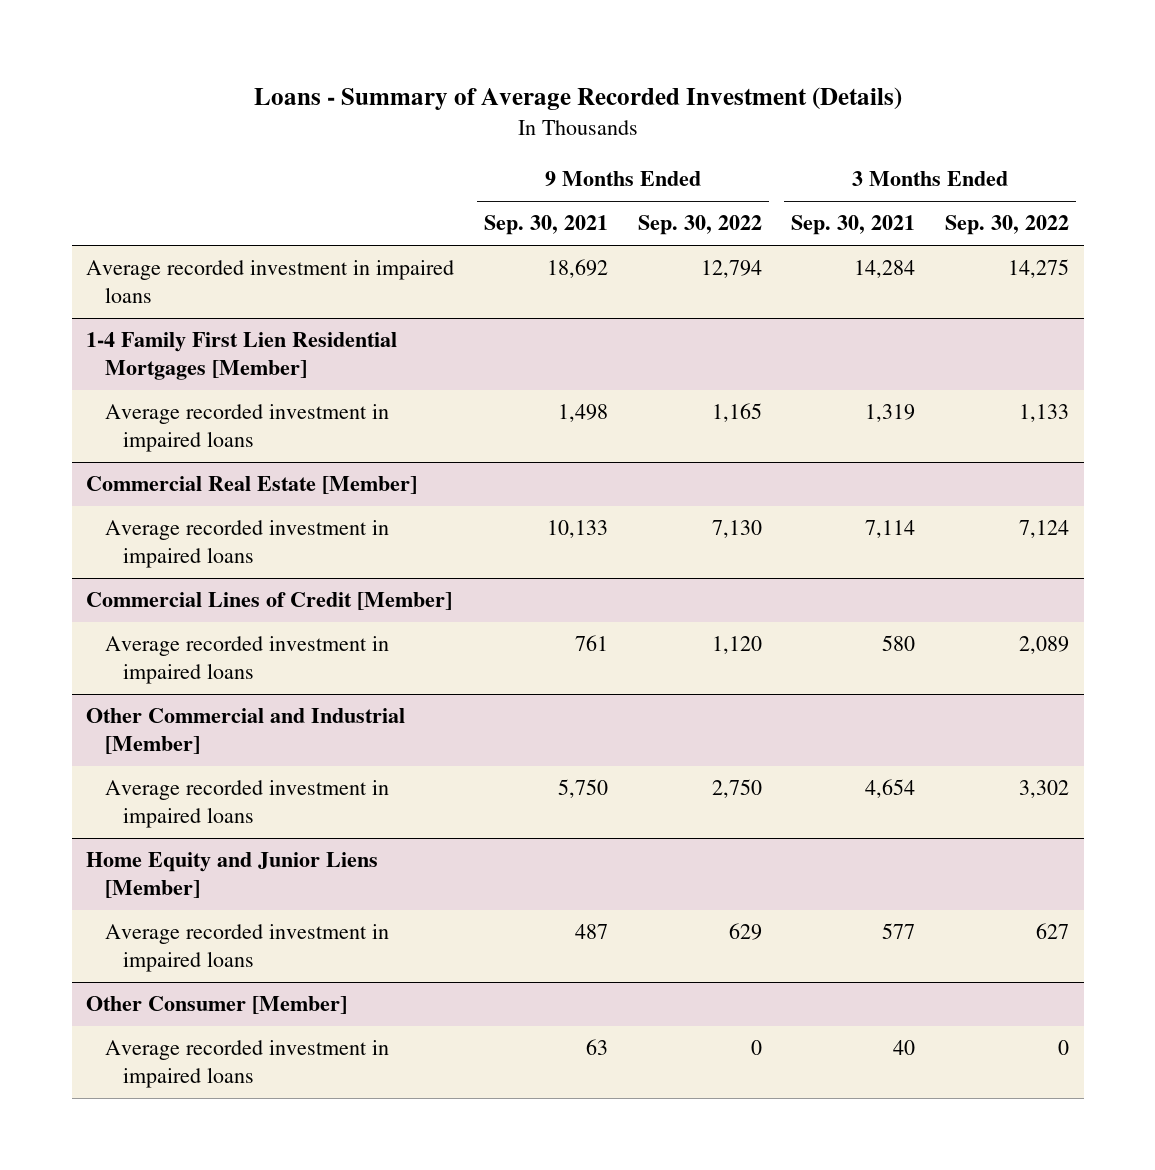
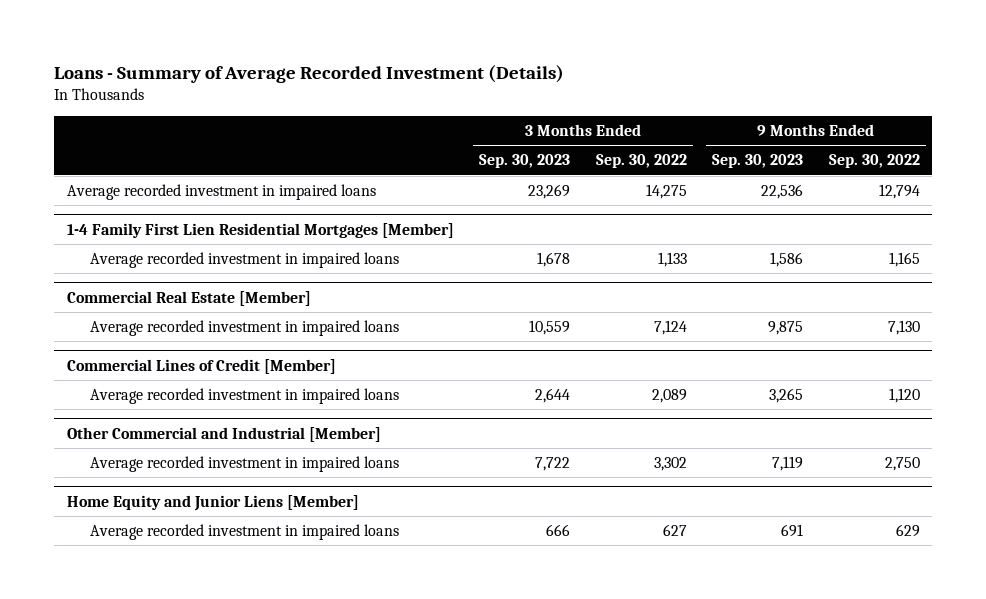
[483,215,608,236] Sep. 30, 2021 -> none
[791,215,916,236] Sep. 30, 2021 -> none
none -> [479,154,571,169] Sep. 30, 2023
none -> [712,154,804,169] Sep. 30, 2023
[86,996,348,1015] Other Consumer [Member] -> none
[104,1040,389,1088] Average recorded investment in impaired loans -> none

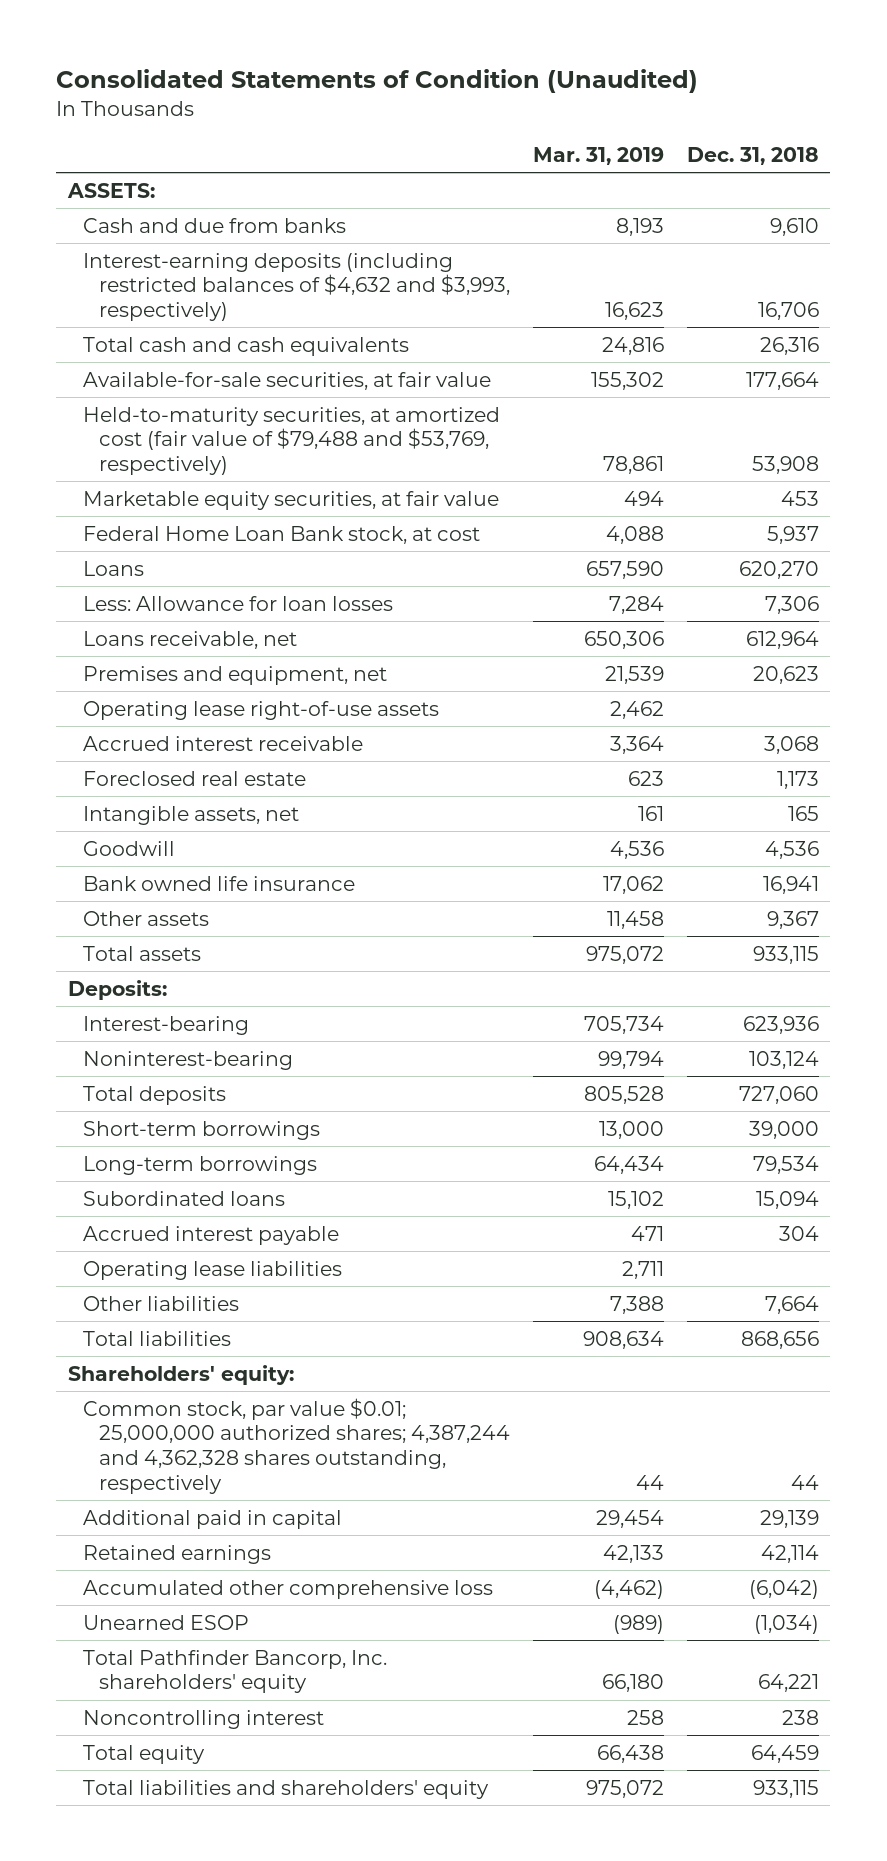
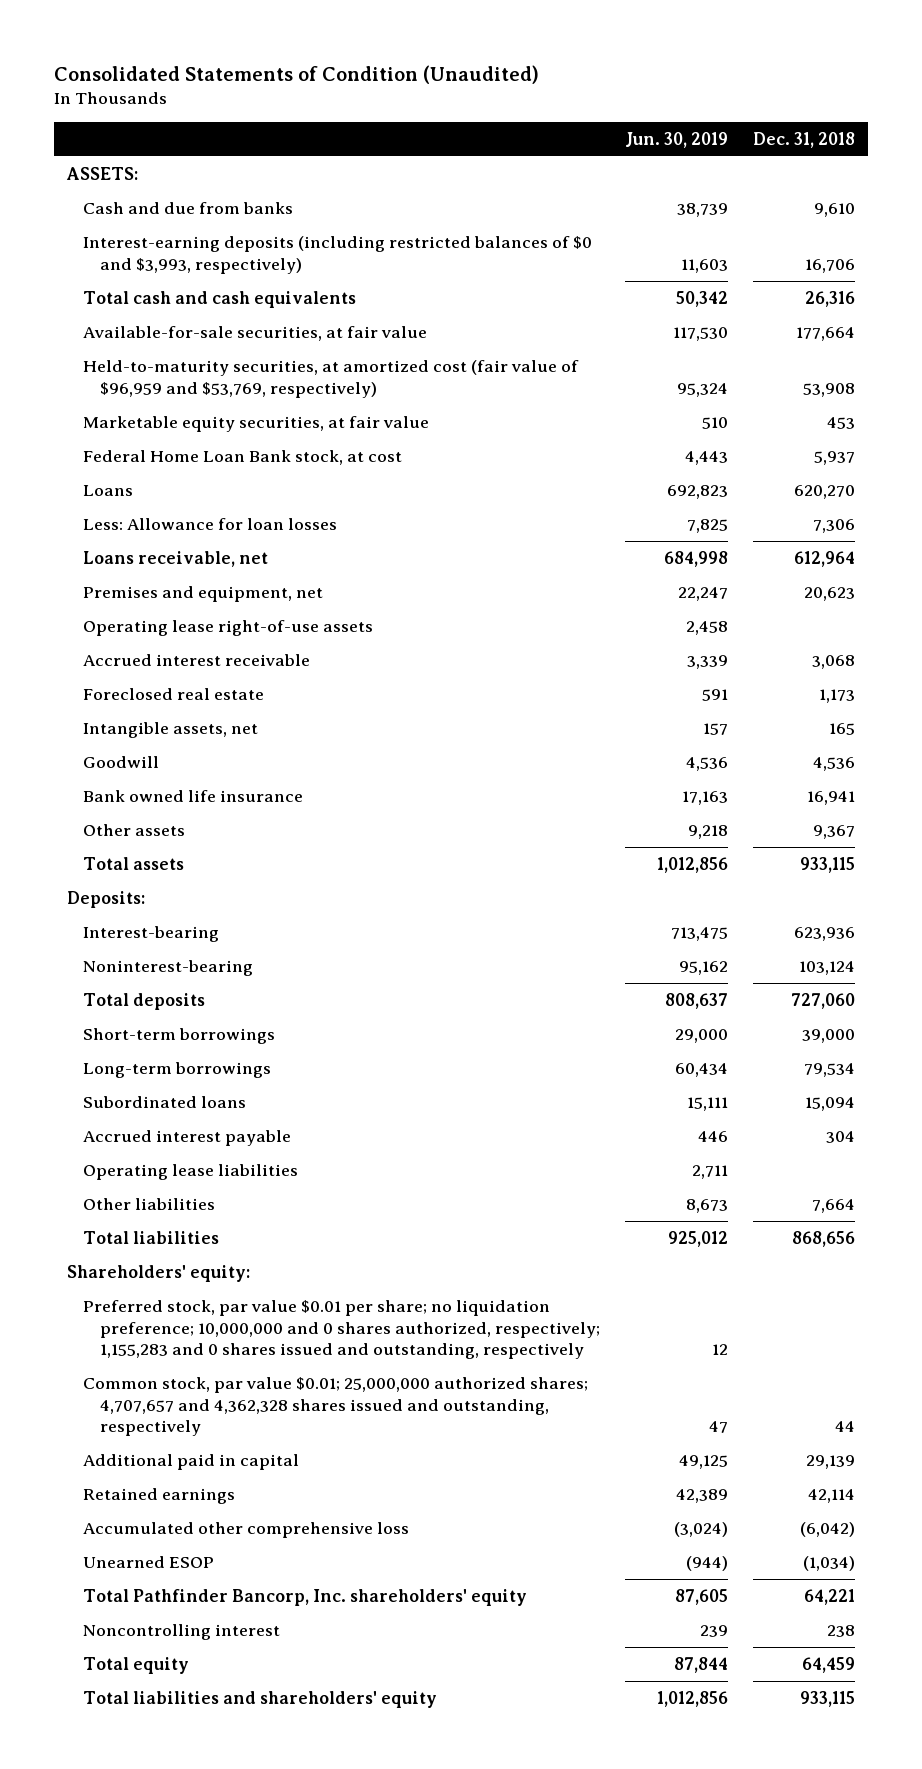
[533,146,665,165] Mar. 31, 2019 -> none
none -> [624,131,728,148] Jun. 30, 2019
[83,252,511,322] Interest-earning deposits (including restricted balances of $4,632 and $3,993, respectively) -> [83,235,593,274] Interest-earning deposits (including restricted balances of $0 and $3,993, respectively)
[83,406,501,476] Held-to-maturity securities, at amortized cost (fair value of $79,488 and $53,769, respectively) -> [83,359,580,398] Held-to-maturity securities, at amortized cost (fair value of $96,959 and $53,769, respectively)
none -> [83,1299,600,1360] Preferred stock, par value $0.01 per share; no liquidation preference; 10,000,000 and 0 shares authorized, respectively; 1,155,283 and 0 shares issued and outstanding, respectively
[83,1397,511,1494] Common stock, par value $0.01; 25,000,000 authorized shares; 4,387,244 and 4,362,328 shares outstanding, respectively -> [83,1376,589,1437] Common stock, par value $0.01; 25,000,000 authorized shares; 4,707,657 and 4,362,328 shares issued and outstanding, respectively

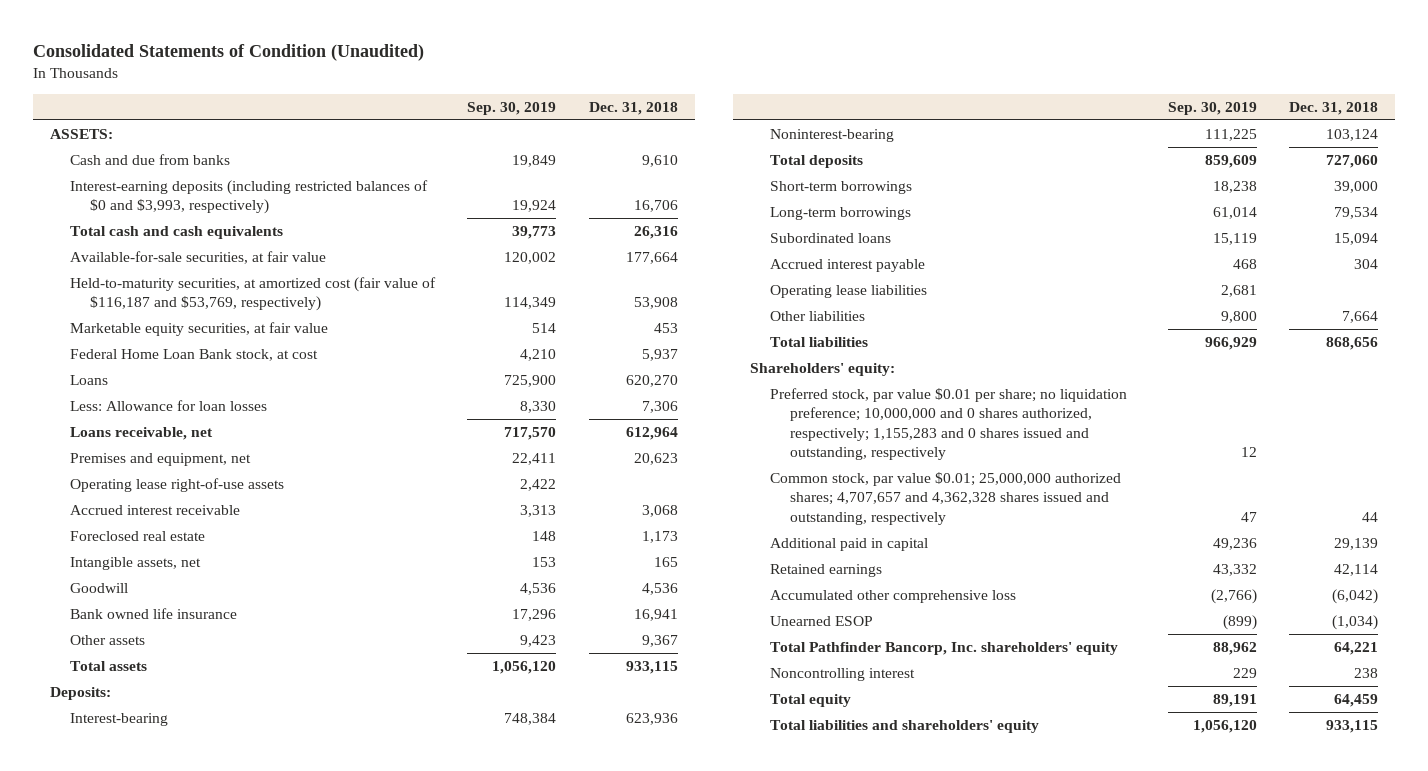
[624,131,728,148] Jun. 30, 2019 -> none
none -> [467,101,557,115] Sep. 30, 2019
[83,359,580,398] Held-to-maturity securities, at amortized cost (fair value of $96,959 and $53,769, respectively) -> [69,277,436,312] Held-to-maturity securities, at amortized cost (fair value of $116,187 and $53,769, respectively)

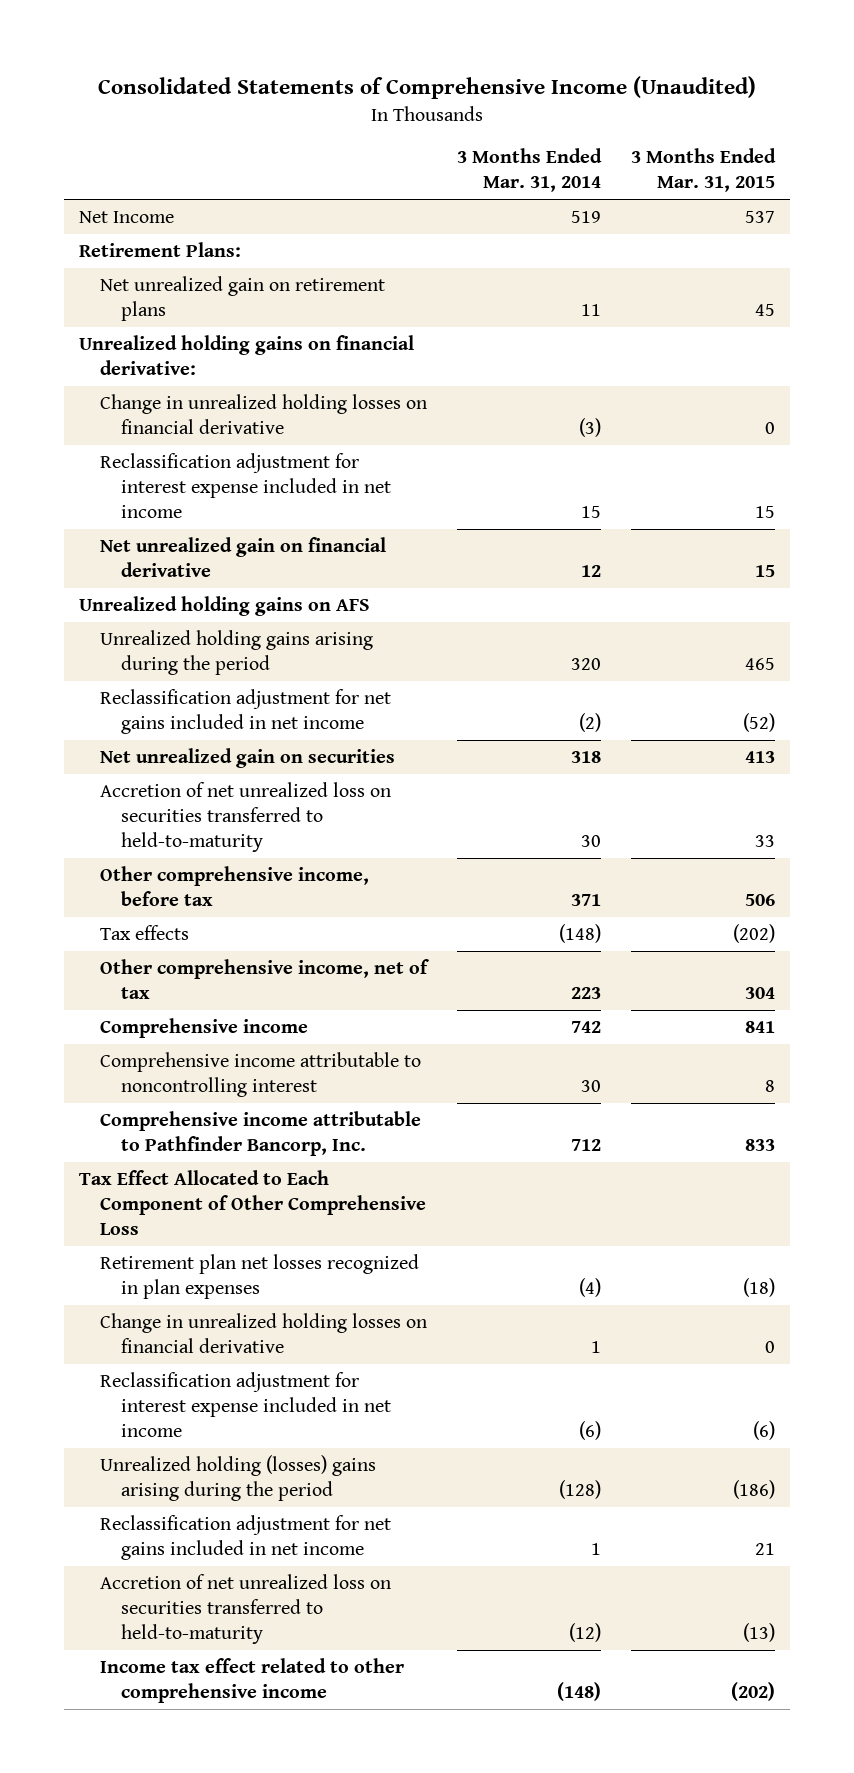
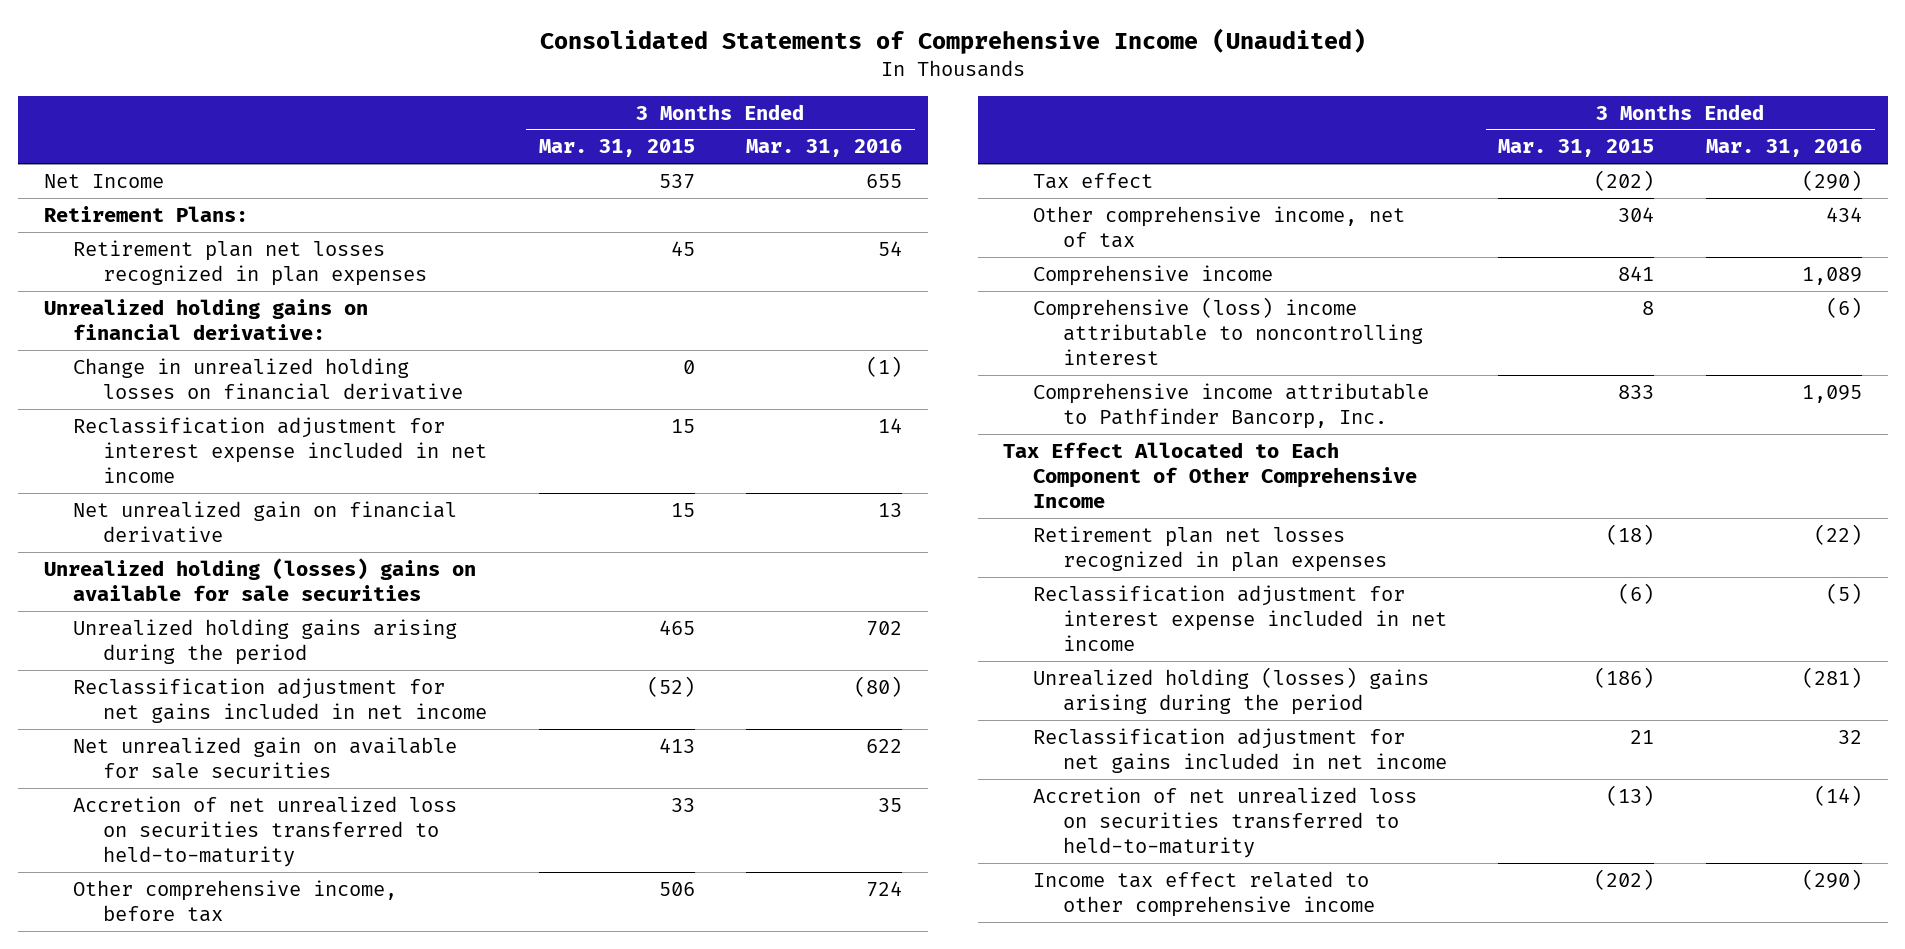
[457,148,603,193] 3 Months Ended Mar. 31, 2014 -> none
none -> [746,139,903,158] Mar. 31, 2016
[100,276,386,321] Net unrealized gain on retirement plans -> [73,239,428,286] Retirement plan net losses recognized in plan expenses
[78,596,370,617] Unrealized holding gains on AFS -> [43,557,476,601] Unrealized holding (losses) gains on available for sale securities
[100,748,396,769] Net unrealized gain on securities -> [73,736,458,779] Net unrealized gain on available for sale securities
[100,925,190,941] Tax effects -> [1033,172,1154,189] Tax effect
[100,1052,422,1097] Comprehensive income attributable to noncontrolling interest -> [1033,296,1424,365] Comprehensive (loss) income attributable to noncontrolling interest
[78,1170,427,1235] Tax Effect Allocated to Each Component of Other Comprehensive Loss -> [1003,441,1418,508] Tax Effect Allocated to Each Component of Other Comprehensive Income
[100,1313,428,1353] Change in unrealized holding losses on financial derivative -> none

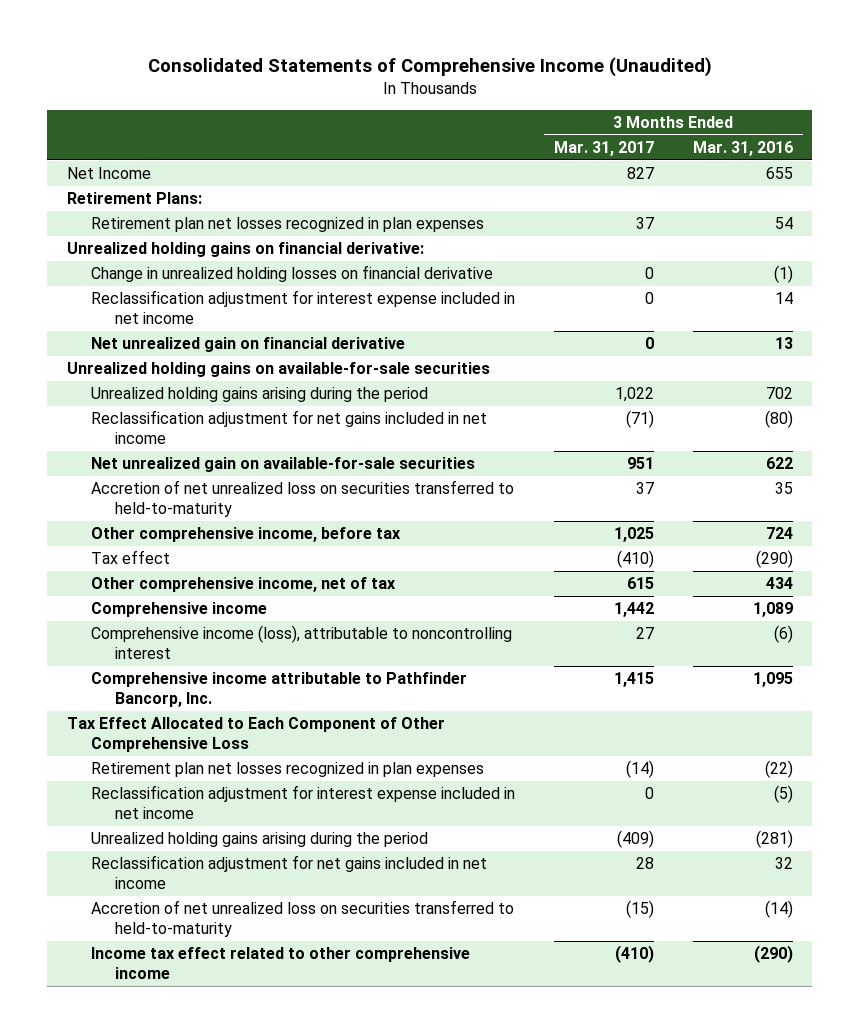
[538,139,695,158] Mar. 31, 2015 -> none
none -> [553,141,654,157] Mar. 31, 2017
[43,557,476,601] Unrealized holding (losses) gains on available for sale securities -> [66,362,490,378] Unrealized holding gains on available-for-sale securities
[73,736,458,779] Net unrealized gain on available for sale securities -> [90,457,475,473] Net unrealized gain on available-for-sale securities
[1033,296,1424,365] Comprehensive (loss) income attributable to noncontrolling interest -> [90,625,512,660] Comprehensive income (loss), attributable to noncontrolling interest
[1003,441,1418,508] Tax Effect Allocated to Each Component of Other Comprehensive Income -> [66,717,445,753] Tax Effect Allocated to Each Component of Other Comprehensive Loss
[1033,666,1430,715] Unrealized holding (losses) gains arising during the period -> [90,832,428,848] Unrealized holding gains arising during the period

